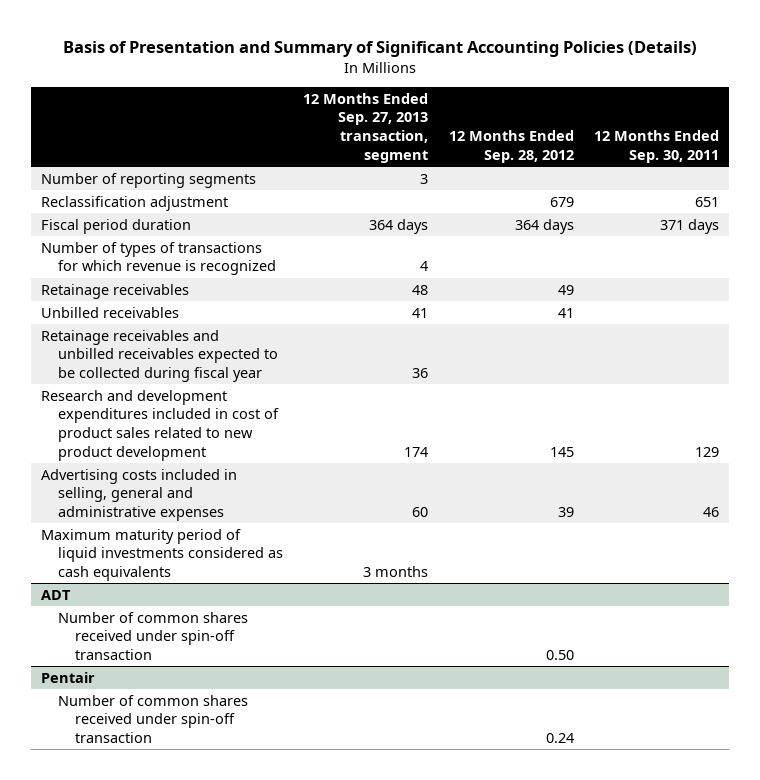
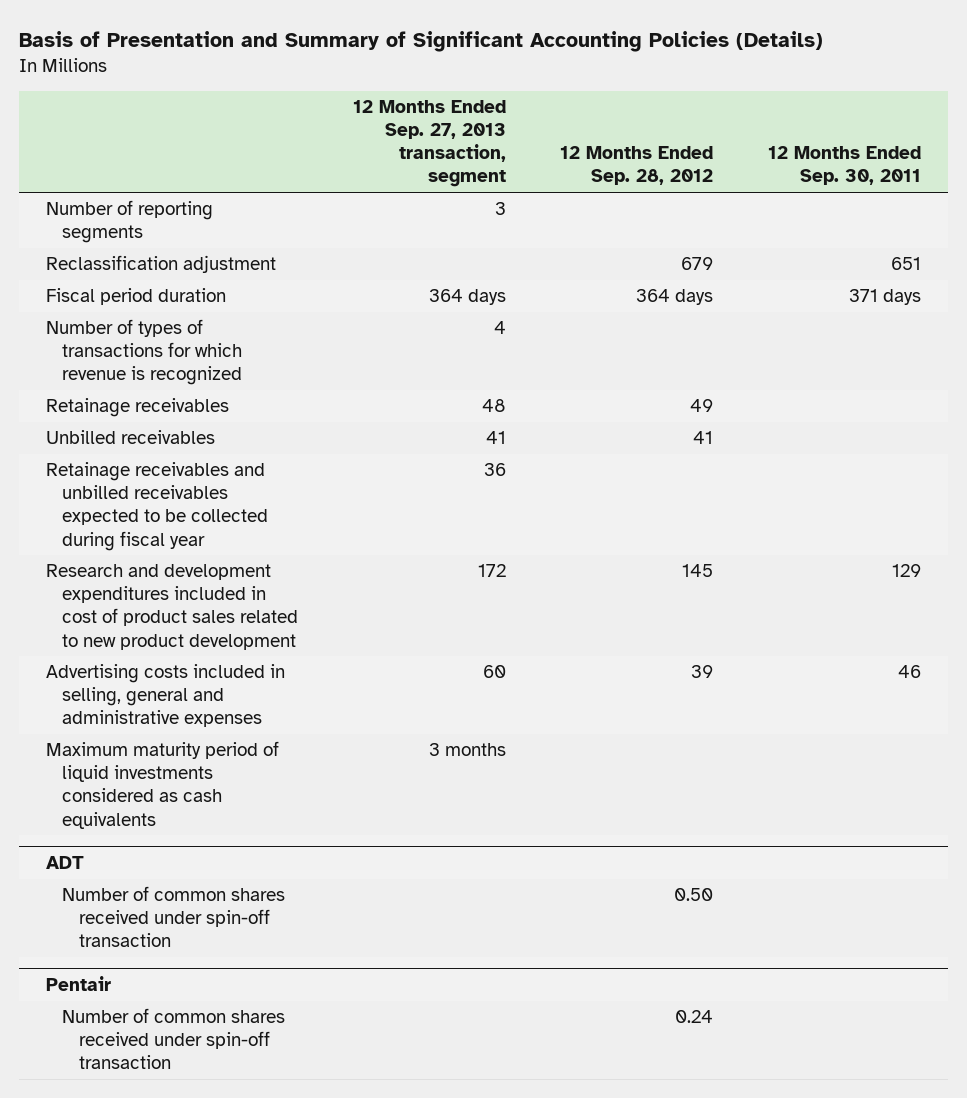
[404,446,429,457] 174 -> [477,564,506,578] 172

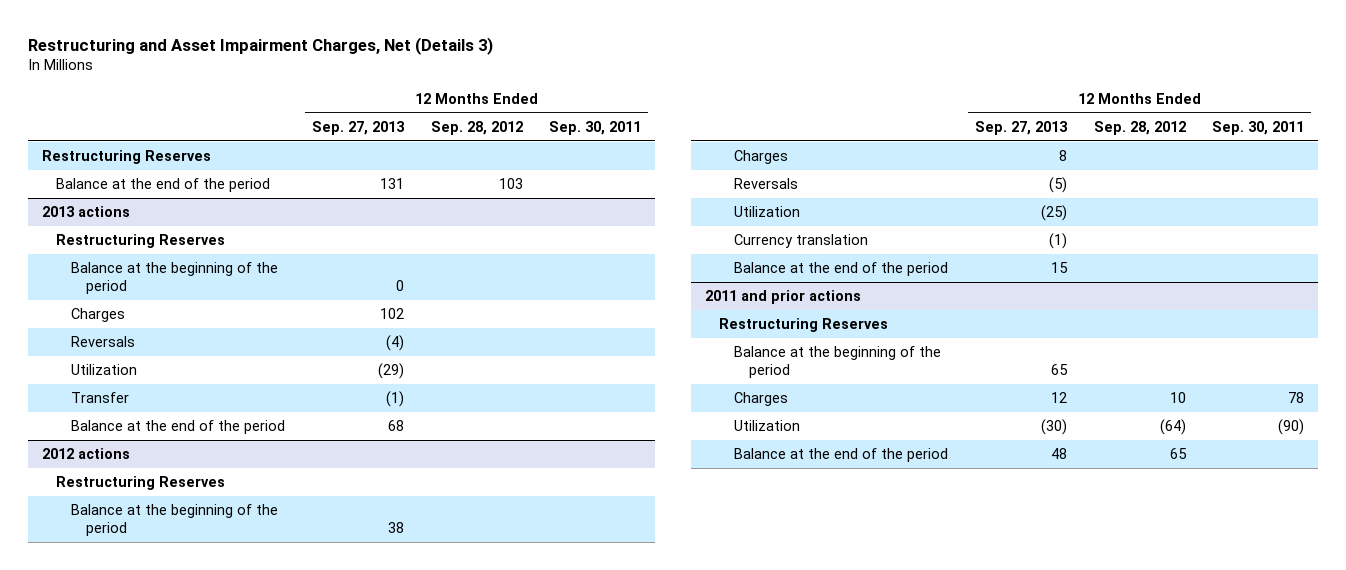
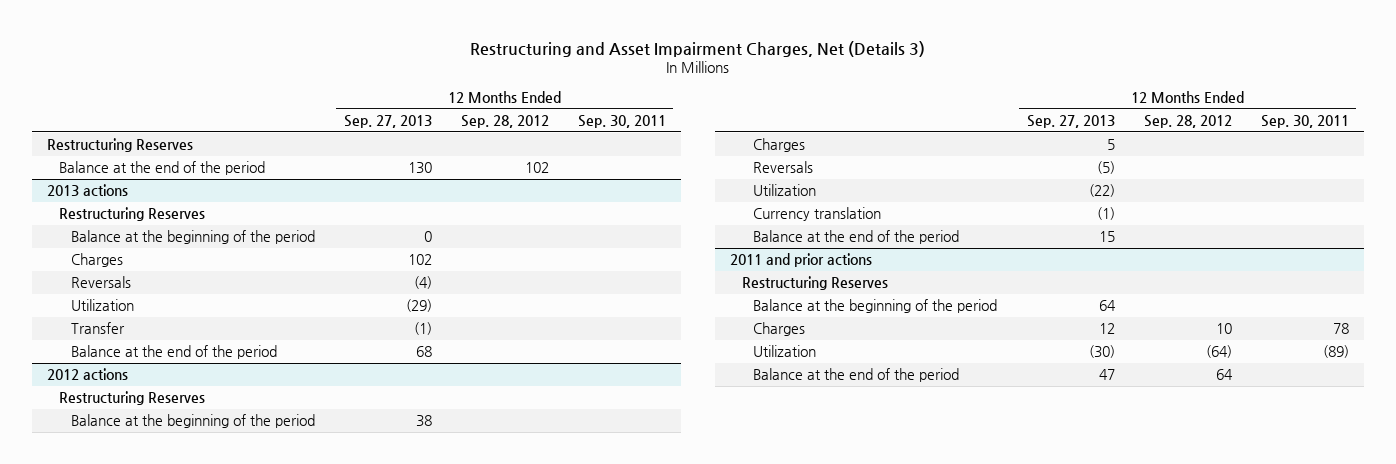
[379,178,404,190] 131 -> [407,162,432,175] 130
[498,178,523,190] 103 -> [524,162,549,174] 102
[1058,150,1067,162] 8 -> [1106,139,1115,151] 5
[1040,205,1067,222] (25) -> [1088,184,1115,198] (22)
[1050,364,1068,376] 65 -> [1098,300,1116,312] 64
[1278,419,1305,436] (90) -> [1322,345,1349,359] (89)
[1050,448,1067,460] 48 -> [1098,369,1115,381] 47
[1169,448,1187,460] 65 -> [1215,369,1233,381] 64

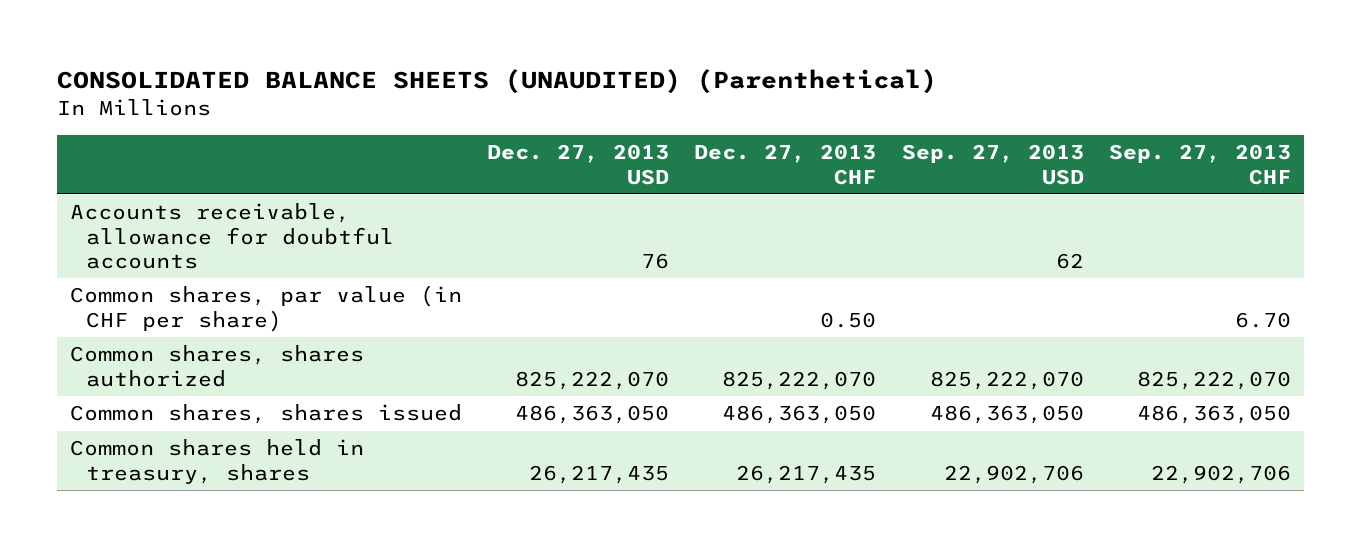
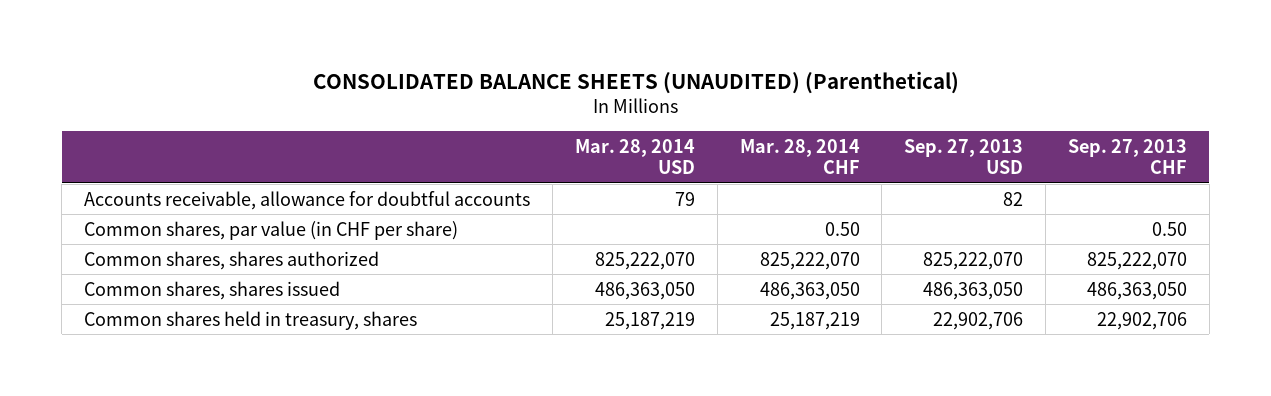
[487,144,670,185] Dec. 27, 2013 USD -> none
[694,144,877,185] Dec. 27, 2013 CHF -> none
none -> [574,138,695,175] Mar. 28, 2014 USD
none -> [739,138,860,175] Mar. 28, 2014 CHF
[1055,252,1084,269] 62 -> [1003,191,1024,206] 82
[1234,311,1291,328] 6.70 -> [1151,221,1187,236] 0.50

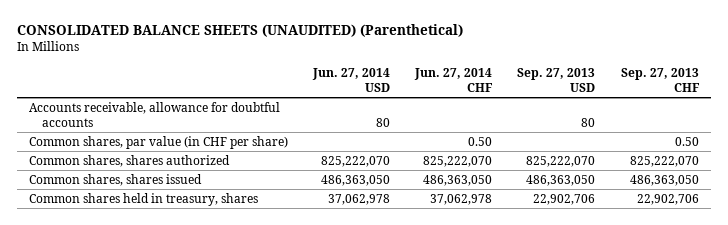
[574,138,695,175] Mar. 28, 2014 USD -> none
[739,138,860,175] Mar. 28, 2014 CHF -> none
none -> [312,67,391,92] Jun. 27, 2014 USD
none -> [414,67,494,92] Jun. 27, 2014 CHF
[1003,191,1024,206] 82 -> [581,117,596,127] 80

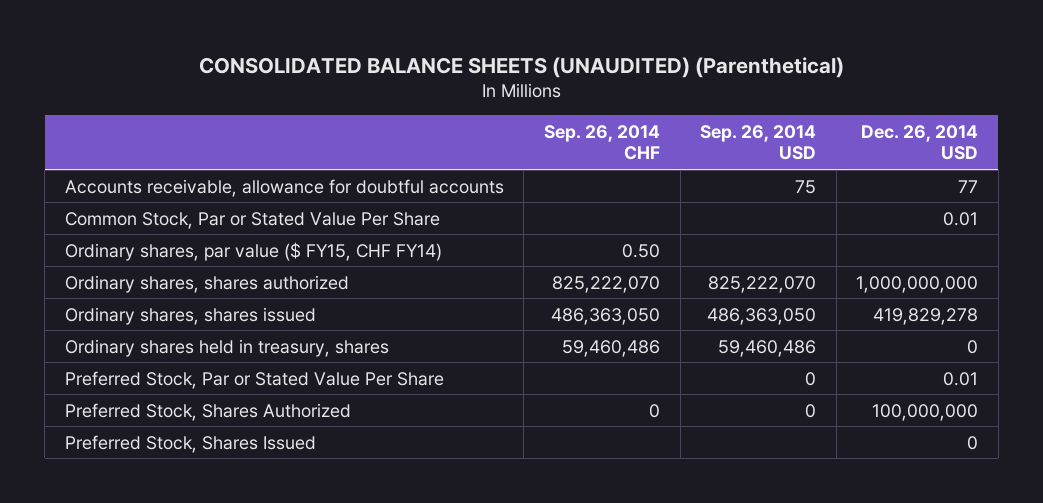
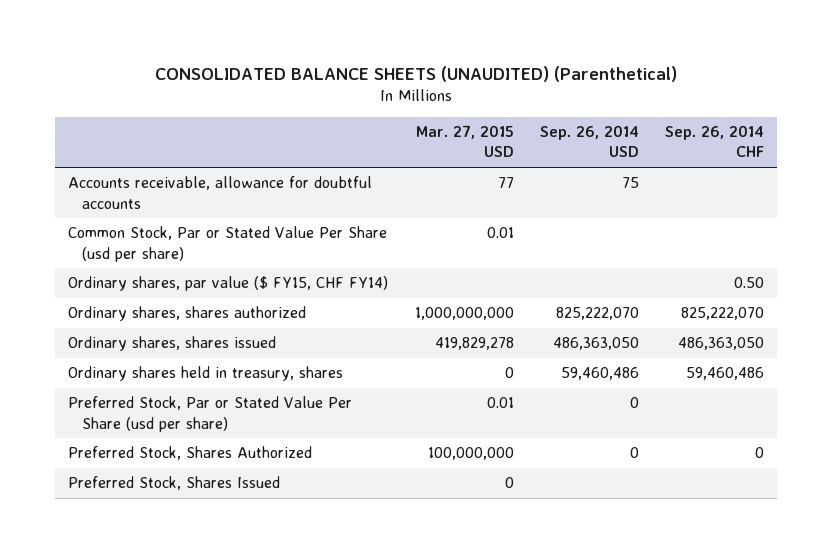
[861,124,979,161] Dec. 26, 2014 USD -> none
none -> [415,125,514,158] Mar. 27, 2015 USD
[64,211,440,229] Common Stock, Par or Stated Value Per Share -> [68,226,388,262] Common Stock, Par or Stated Value Per Share (usd per share)
[64,370,444,389] Preferred Stock, Par or Stated Value Per Share -> [68,396,353,432] Preferred Stock, Par or Stated Value Per Share (usd per share)

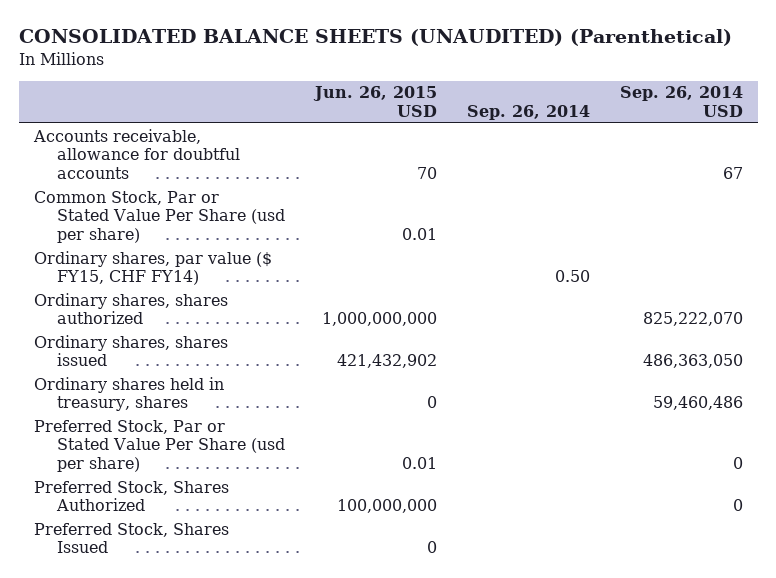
[415,125,514,158] Mar. 27, 2015 USD -> none
[664,125,764,158] Sep. 26, 2014 CHF -> none
none -> [312,86,437,117] Jun. 26, 2015 USD
none -> [466,104,590,120] Sep. 26, 2014
[621,177,639,189] 75 -> [722,166,743,179] 67

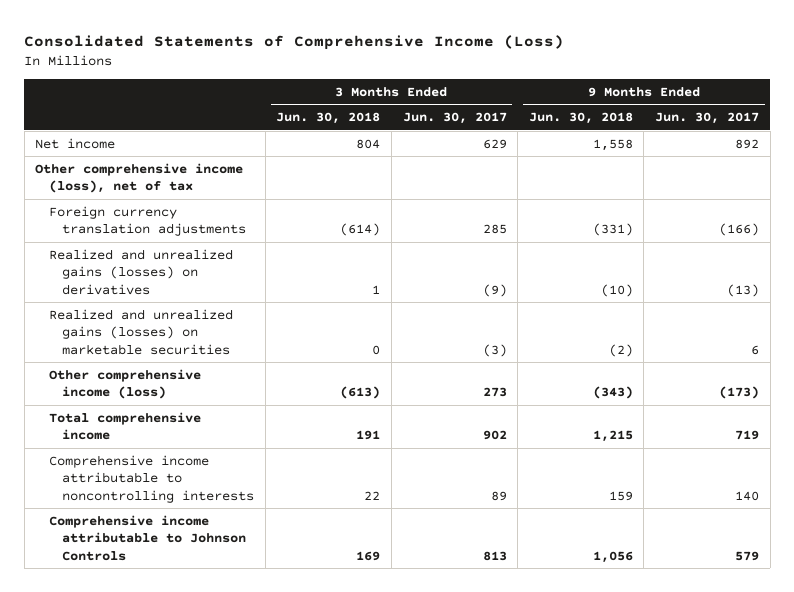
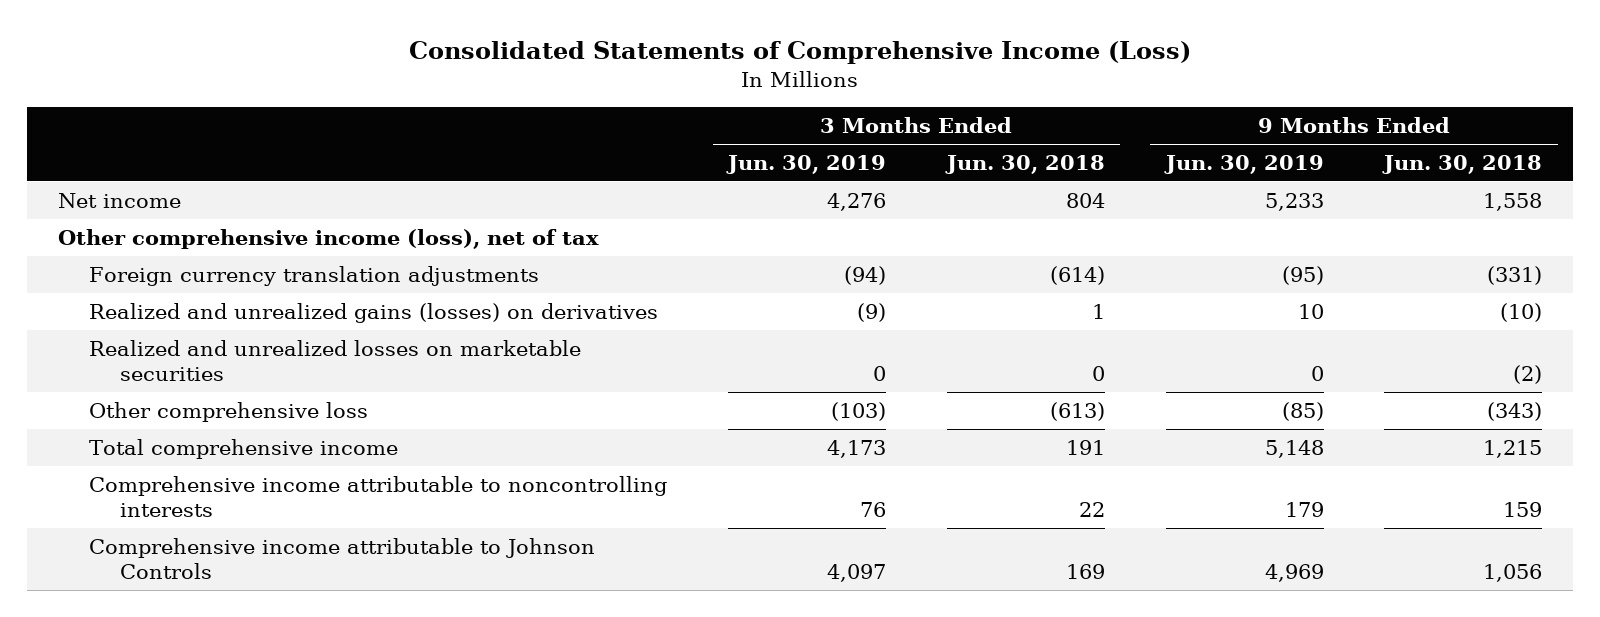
[402,112,507,125] Jun. 30, 2017 -> none
[655,112,760,125] Jun. 30, 2017 -> none
none -> [725,154,886,174] Jun. 30, 2019
none -> [1163,154,1324,174] Jun. 30, 2019
[48,308,233,355] Realized and unrealized gains (losses) on marketable securities -> [88,339,581,382] Realized and unrealized losses on marketable securities
[48,368,201,400] Other comprehensive income (loss) -> [88,401,368,422] Other comprehensive loss

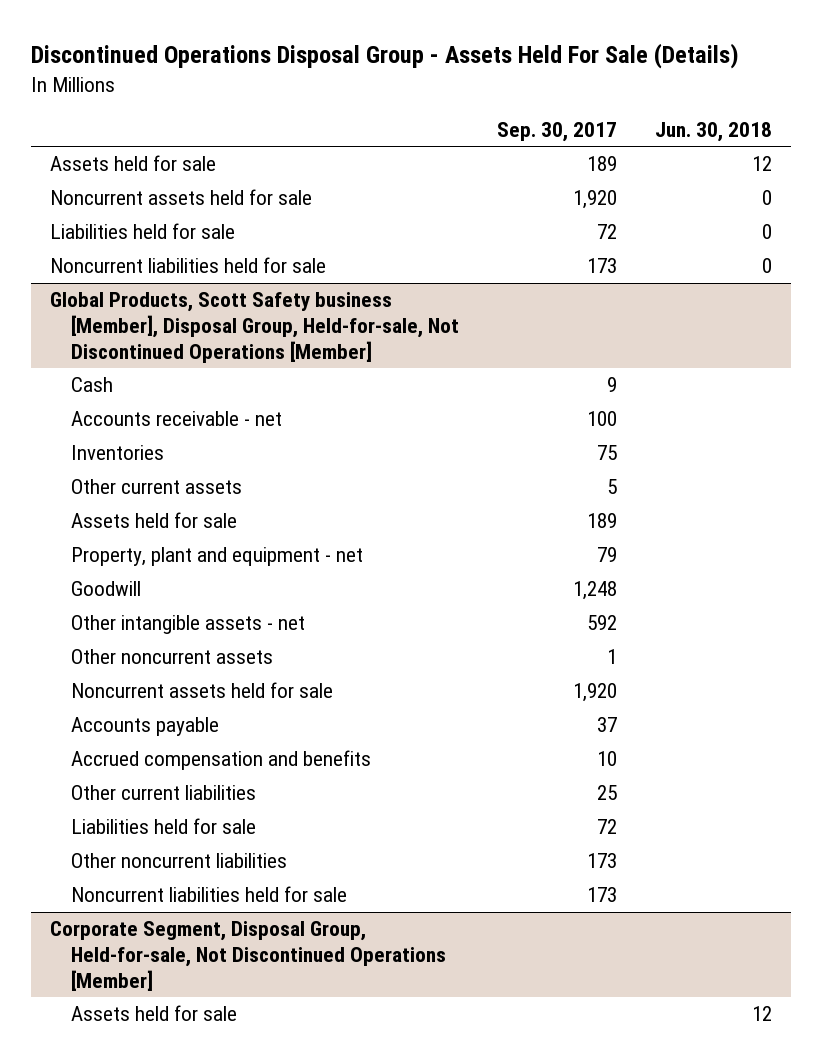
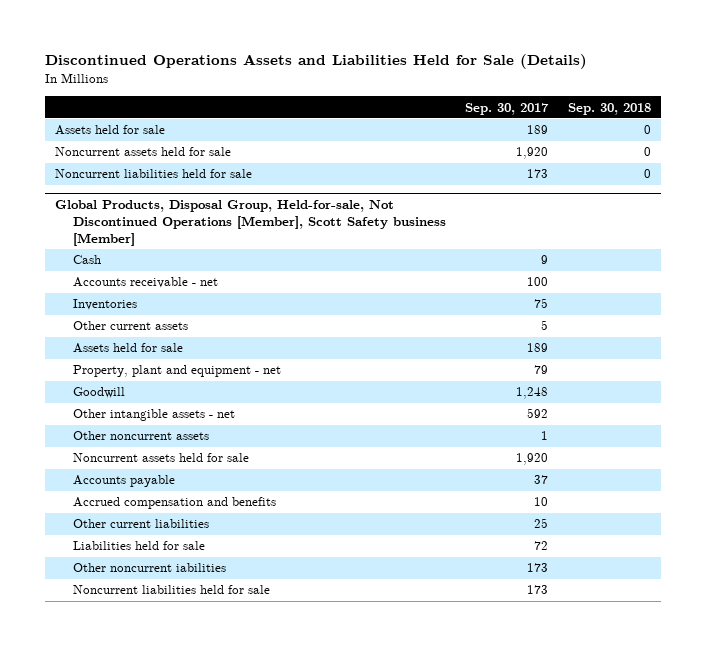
[30,43,739,70] Discontinued Operations Disposal Group - Assets Held For Sale (Details) -> [45,54,588,70] Discontinued Operations Assets and Liabilities Held for Sale (Details)
[654,121,772,142] Jun. 30, 2018 -> none
none -> [568,102,652,115] Sep. 30, 2018
[49,223,235,240] Liabilities held for sale -> none
[49,292,459,363] Global Products, Scott Safety business [Member], Disposal Group, Held-for-sale, Not Discontinued Operations [Member] -> [55,199,446,246] Global Products, Disposal Group, Held-for-sale, Not Discontinued Operations [Member], Scott Safety business [Member]
[70,853,287,869] Other noncurrent liabilities -> [72,563,226,573] Other noncurrent iabilities
[49,921,446,991] Corporate Segment, Disposal Group, Held-for-sale, Not Discontinued Operations [Member] -> none
[70,1005,237,1022] Assets held for sale -> none

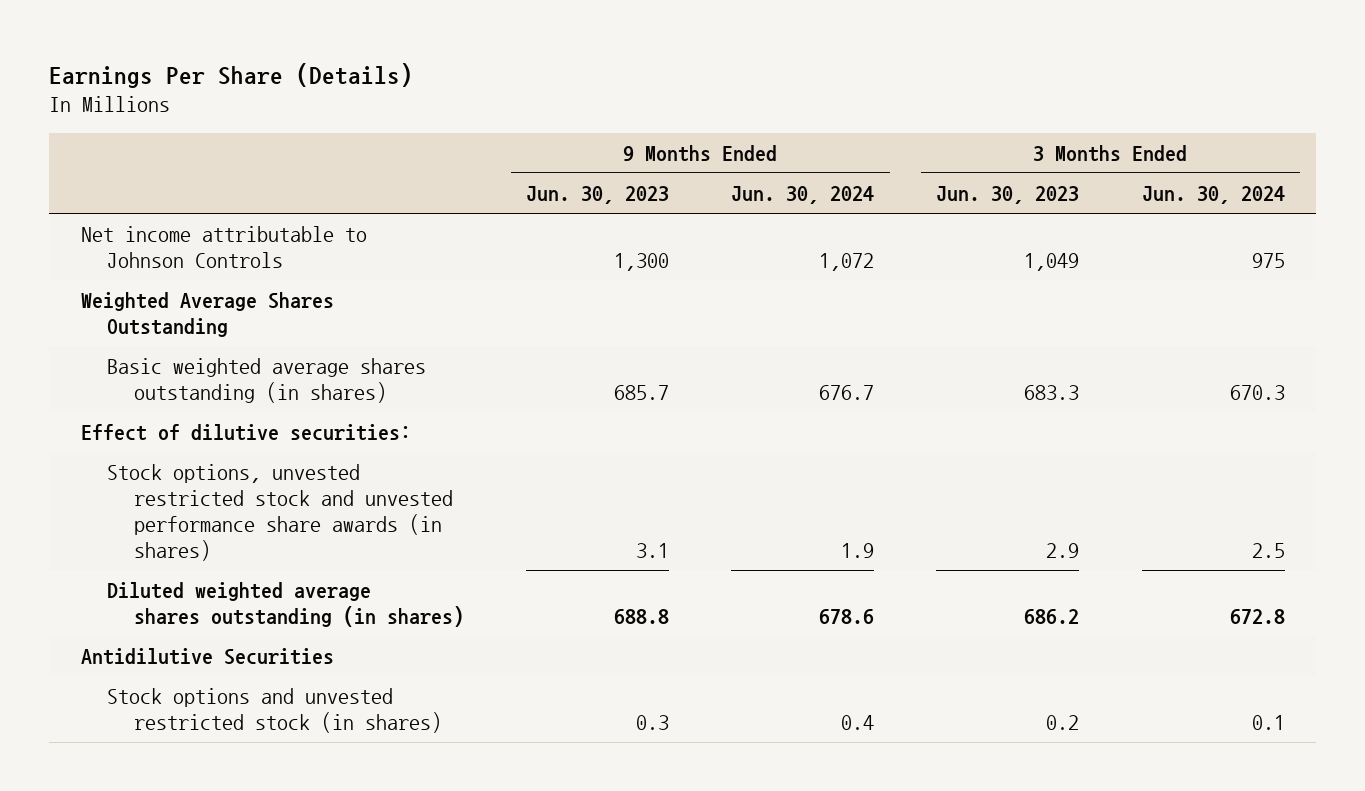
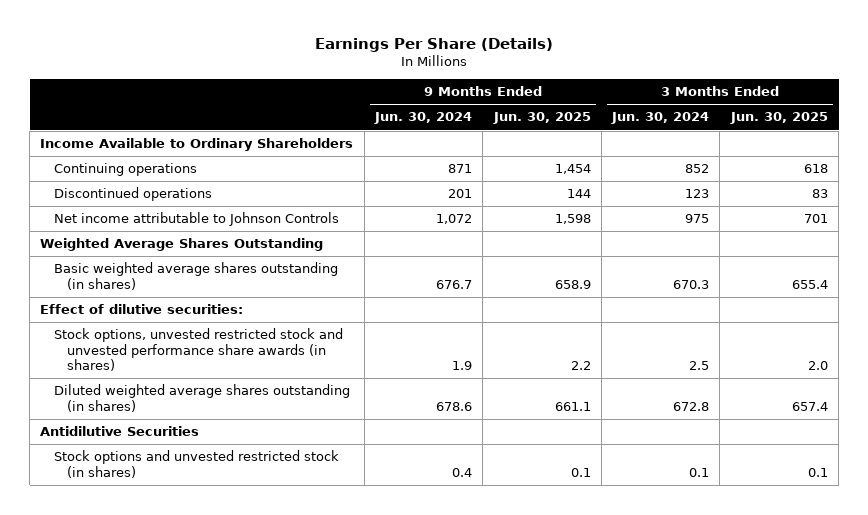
[526,185,670,204] Jun. 30, 2023 -> none
[936,185,1080,204] Jun. 30, 2023 -> none
none -> [492,112,591,125] Jun. 30, 2025
none -> [729,112,828,125] Jun. 30, 2025
none -> [40,138,354,152] Income Available to Ordinary Shareholders
none -> [53,163,197,177] Continuing operations
none -> [53,187,212,202] Discontinued operations

